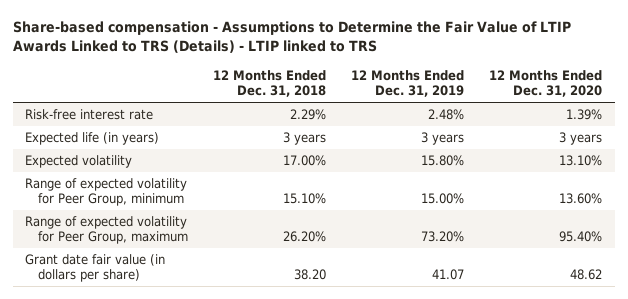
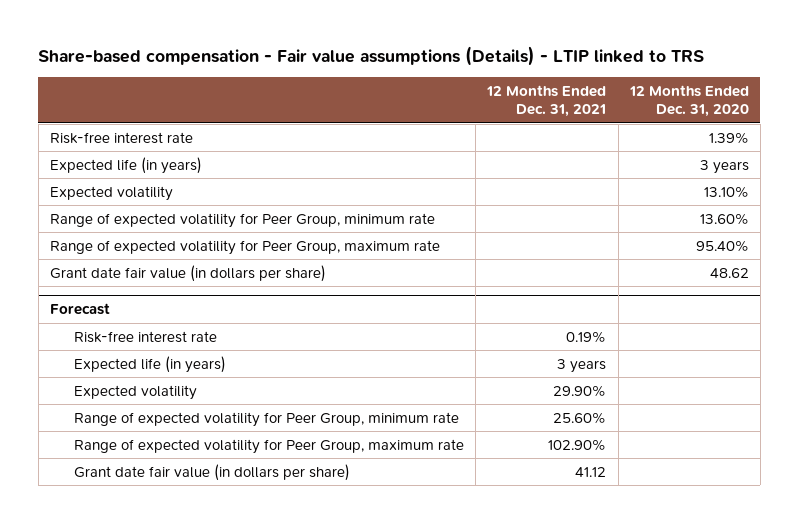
[12,21,571,54] Share-based compensation - Assumptions to Determine the Fair Value of LTIP Awards Linked to TRS (Details) - LTIP linked to TRS -> [38,45,705,66] Share-based compensation - Fair value assumptions (Details) - LTIP linked to TRS
[213,69,327,98] 12 Months Ended Dec. 31, 2018 -> none
[351,69,465,98] 12 Months Ended Dec. 31, 2019 -> none
none -> [486,84,607,118] 12 Months Ended Dec. 31, 2021
[25,178,188,207] Range of expected volatility for Peer Group, minimum -> [50,212,436,228] Range of expected volatility for Peer Group, minimum rate
[25,216,189,245] Range of expected volatility for Peer Group, maximum -> [50,239,441,255] Range of expected volatility for Peer Group, maximum rate
none -> [50,303,111,316] Forecast
none -> [73,330,217,343] Risk-free interest rate
none -> [73,355,226,373] Expected life (in years)
none -> [73,384,197,400] Expected volatility
none -> [73,411,459,427] Range of expected volatility for Peer Group, minimum rate
none -> [73,438,464,454] Range of expected volatility for Peer Group, maximum rate
none -> [73,463,350,481] Grant date fair value (in dollars per share)

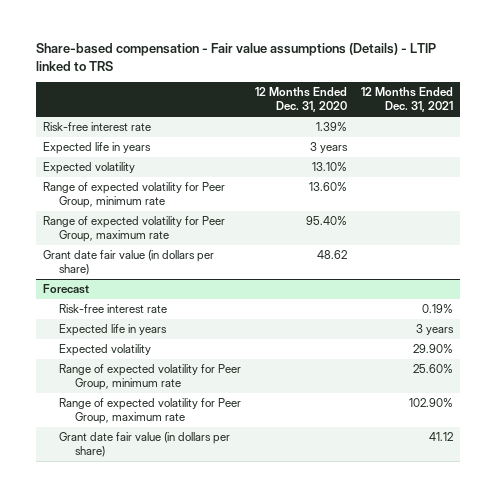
[50,156,203,174] Expected life (in years) -> [42,142,151,155] Expected life in years
[73,355,226,373] Expected life (in years) -> [58,324,167,337] Expected life in years

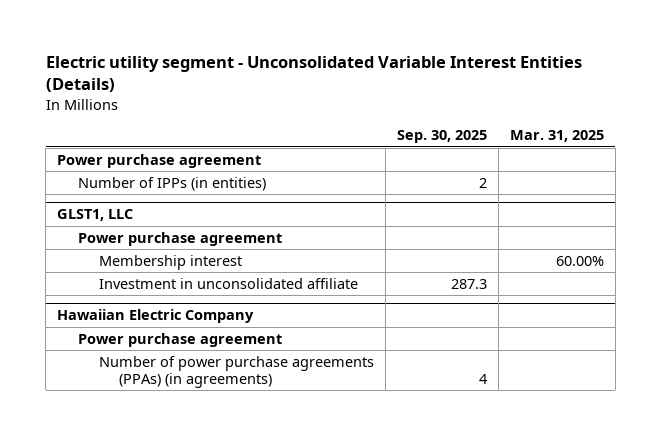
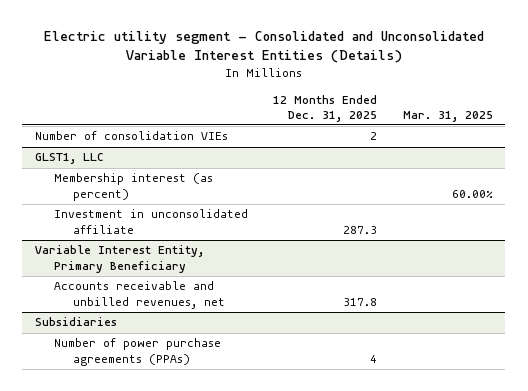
[45,55,582,93] Electric utility segment - Unconsolidated Variable Interest Entities (Details) -> [43,31,484,64] Electric utility segment - Consolidated and Unconsolidated Variable Interest Entities (Details)
[396,130,487,144] Sep. 30, 2025 -> none
none -> [273,94,378,122] 12 Months Ended Dec. 31, 2025
[57,153,262,168] Power purchase agreement -> none
[77,176,266,191] Number of IPPs (in entities) -> [35,131,229,141] Number of consolidation VIEs
[77,231,282,246] Power purchase agreement -> none
[98,254,242,270] Membership interest -> [54,173,214,201] Membership interest (as percent)
[77,332,282,347] Power purchase agreement -> none
none -> [35,245,205,273] Variable Interest Entity, Primary Beneficiary
none -> [54,281,225,309] Accounts receivable and unbilled revenues, net
[57,309,255,324] Hawaiian Electric Company -> [35,317,118,327] Subsidiaries
[98,355,374,389] Number of power purchase agreements (PPAs) (in agreements) -> [54,338,222,366] Number of power purchase agreements (PPAs)

